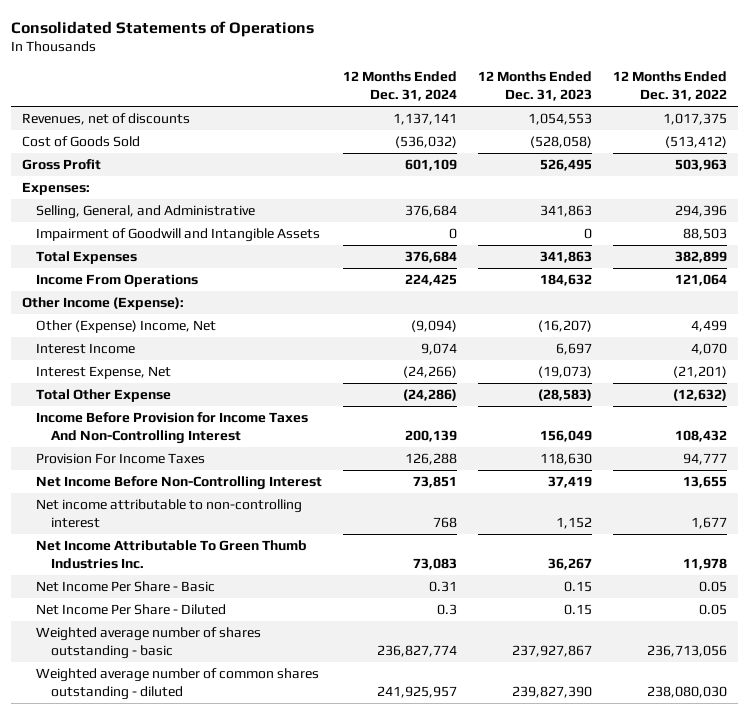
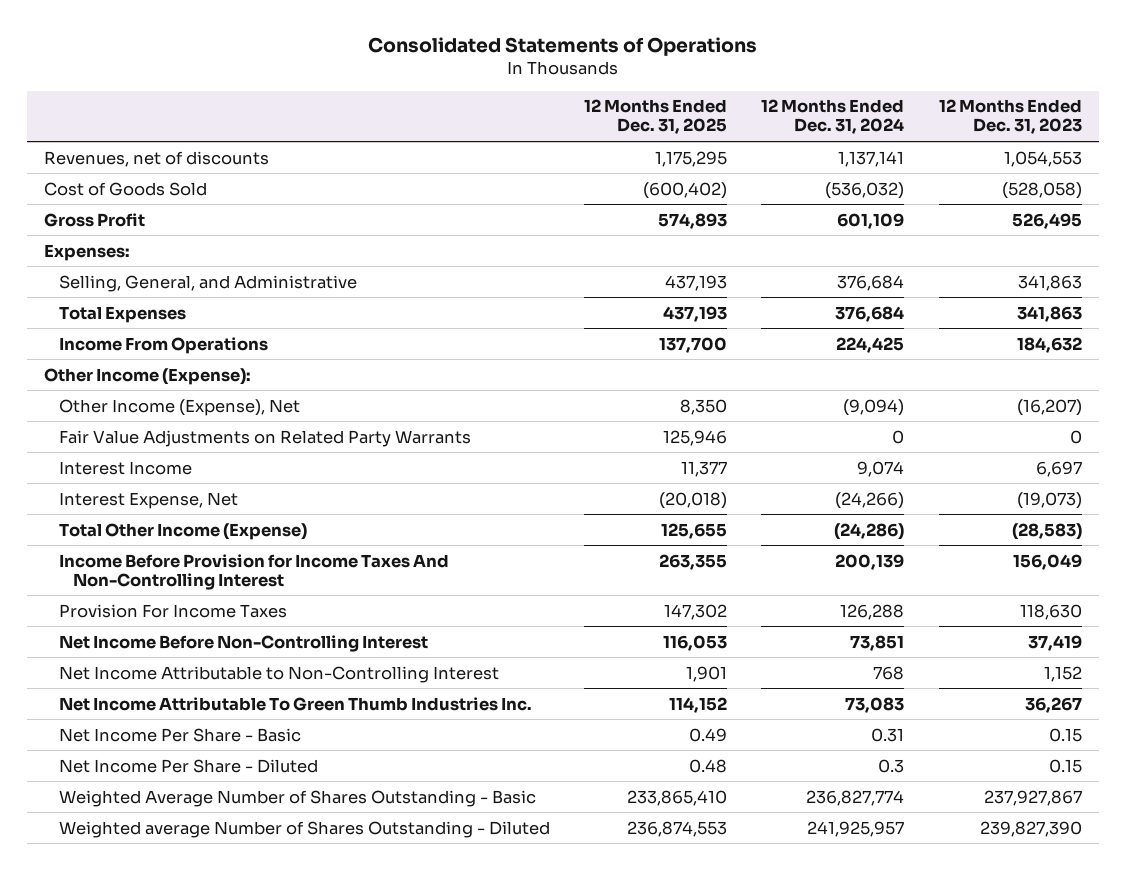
[613,71,728,102] 12 Months Ended Dec. 31, 2022 -> none
none -> [583,99,727,135] 12 Months Ended Dec. 31, 2025
[36,228,321,243] Impairment of Goodwill and Intangible Assets -> none
[36,320,217,334] Other (Expense) Income, Net -> [58,398,300,416] Other Income (Expense), Net
none -> [58,429,471,447] Fair Value Adjustments on Related Party Warrants
[36,389,172,403] Total Other Expense -> [58,522,307,540] Total Other Income (Expense)
[36,499,303,528] Net income attributable to non-controlling interest -> [58,665,499,683] Net Income Attributable to Non-Controlling Interest
[36,627,262,659] Weighted average number of shares outstanding - basic -> [58,789,536,807] Weighted Average Number of Shares Outstanding - Basic
[36,668,320,700] Weighted average number of common shares outstanding - diluted -> [58,820,550,838] Weighted average Number of Shares Outstanding - Diluted

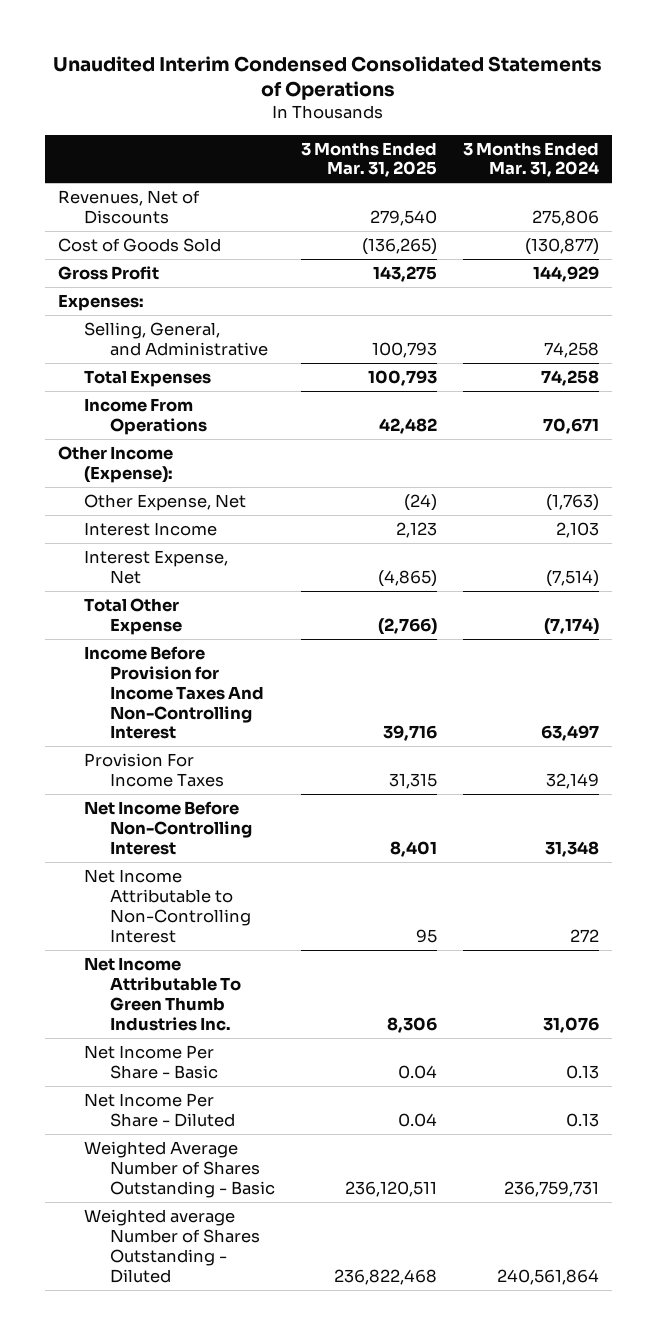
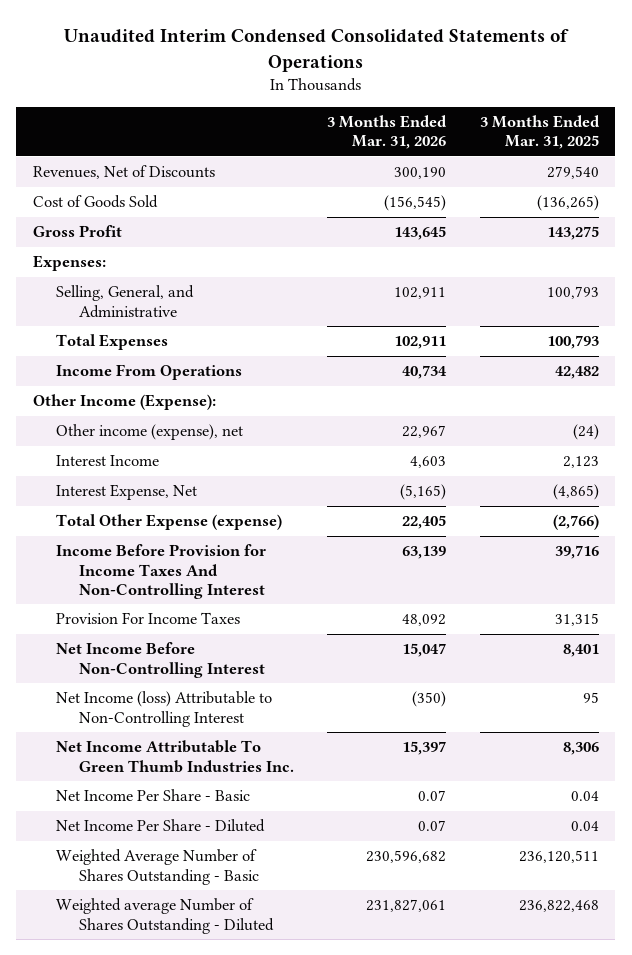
[462,141,599,178] 3 Months Ended Mar. 31, 2024 -> none
none -> [327,115,448,150] 3 Months Ended Mar. 31, 2026
[84,494,247,512] Other Expense, Net -> [56,424,244,441] Other income (expense), net
[84,598,182,635] Total Other Expense -> [56,514,283,531] Total Other Expense (expense)
[84,869,251,943] Net Income Attributable to Non-Controlling Interest -> [56,691,273,727] Net Income (loss) Attributable to Non-Controlling Interest

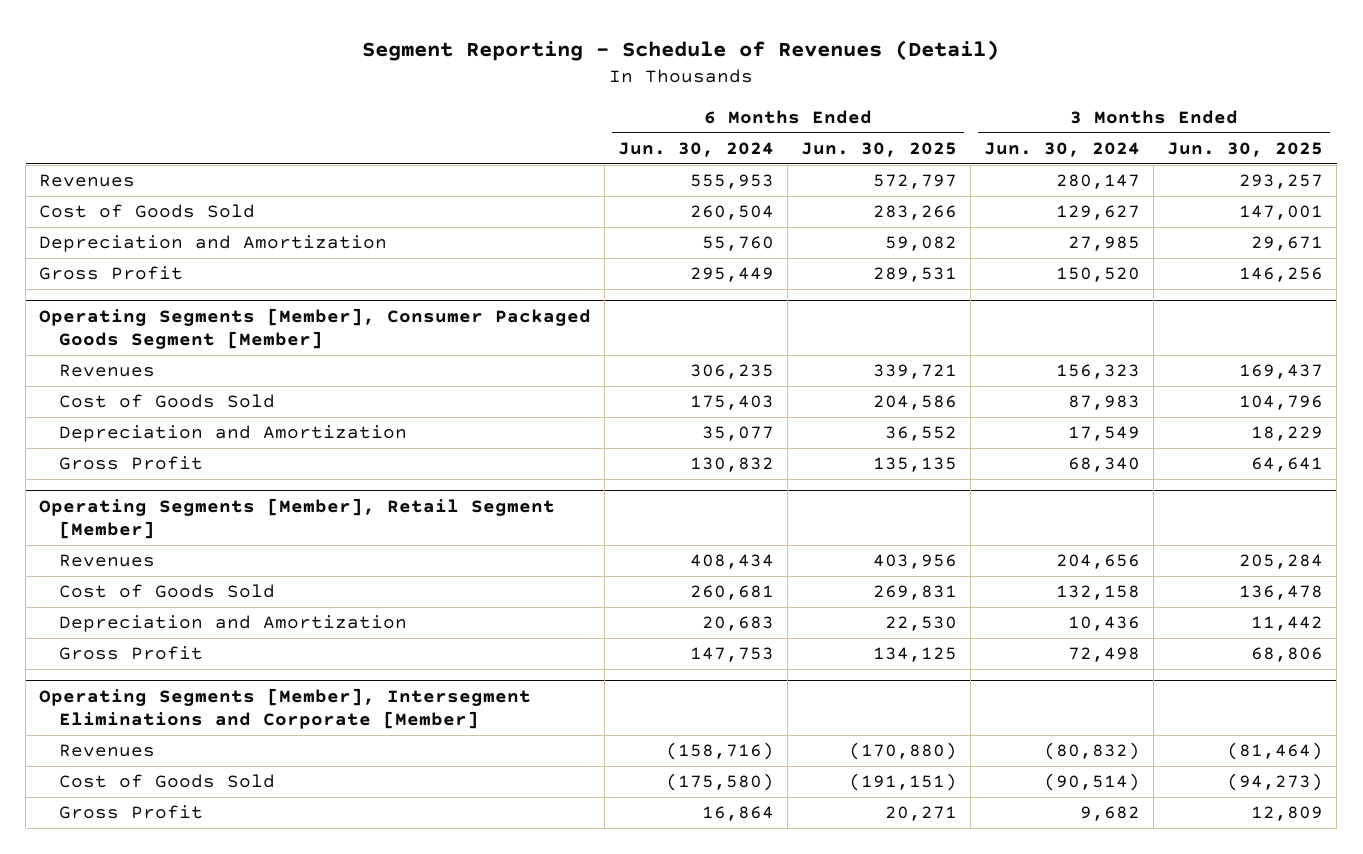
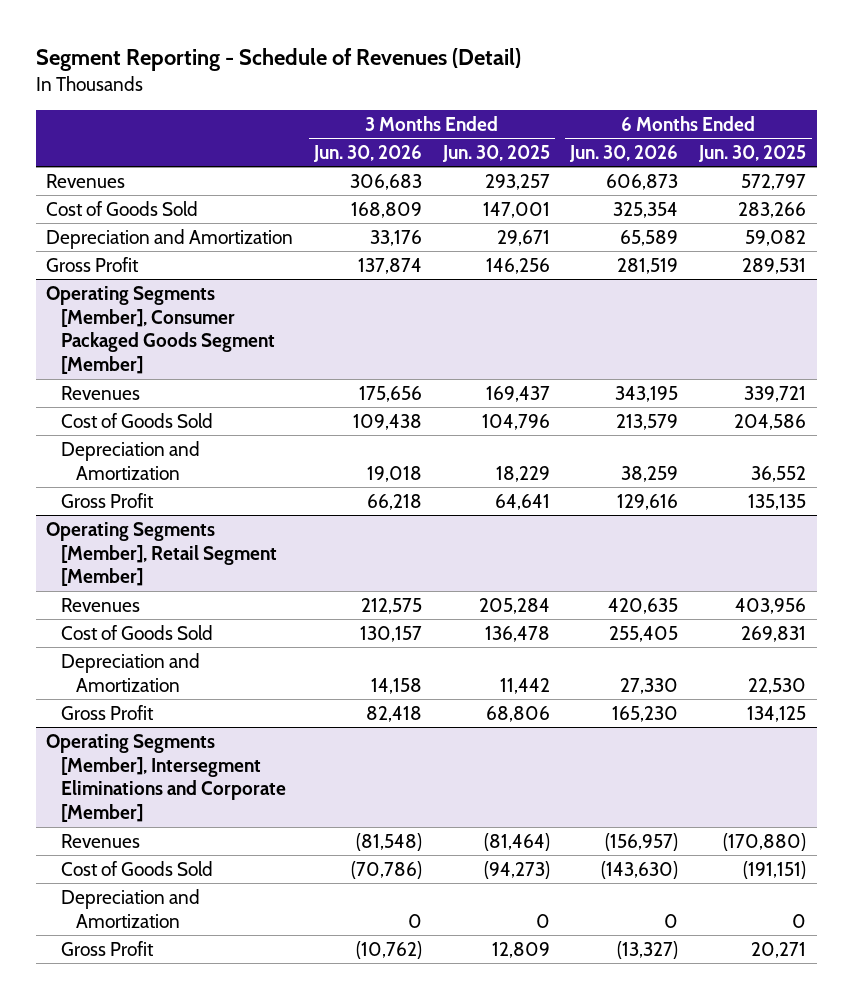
[618,141,775,157] Jun. 30, 2024 -> none
[984,141,1141,157] Jun. 30, 2024 -> none
none -> [312,144,422,162] Jun. 30, 2026
none -> [569,144,679,162] Jun. 30, 2026
none -> [61,888,201,928] Depreciation and Amortization

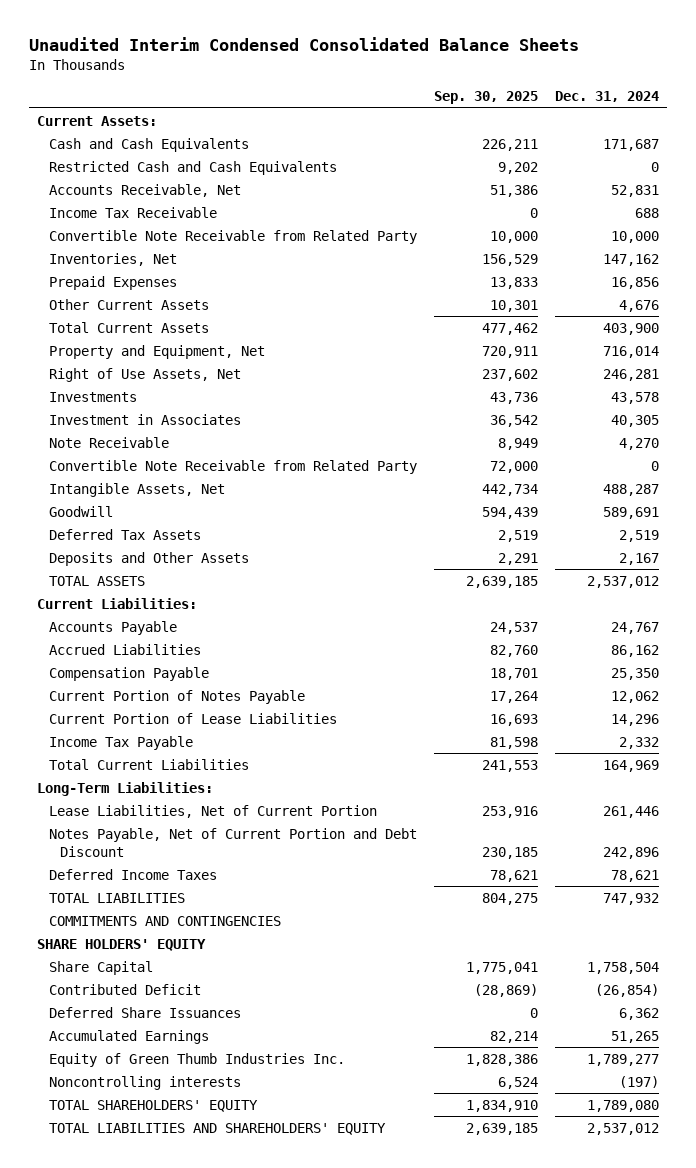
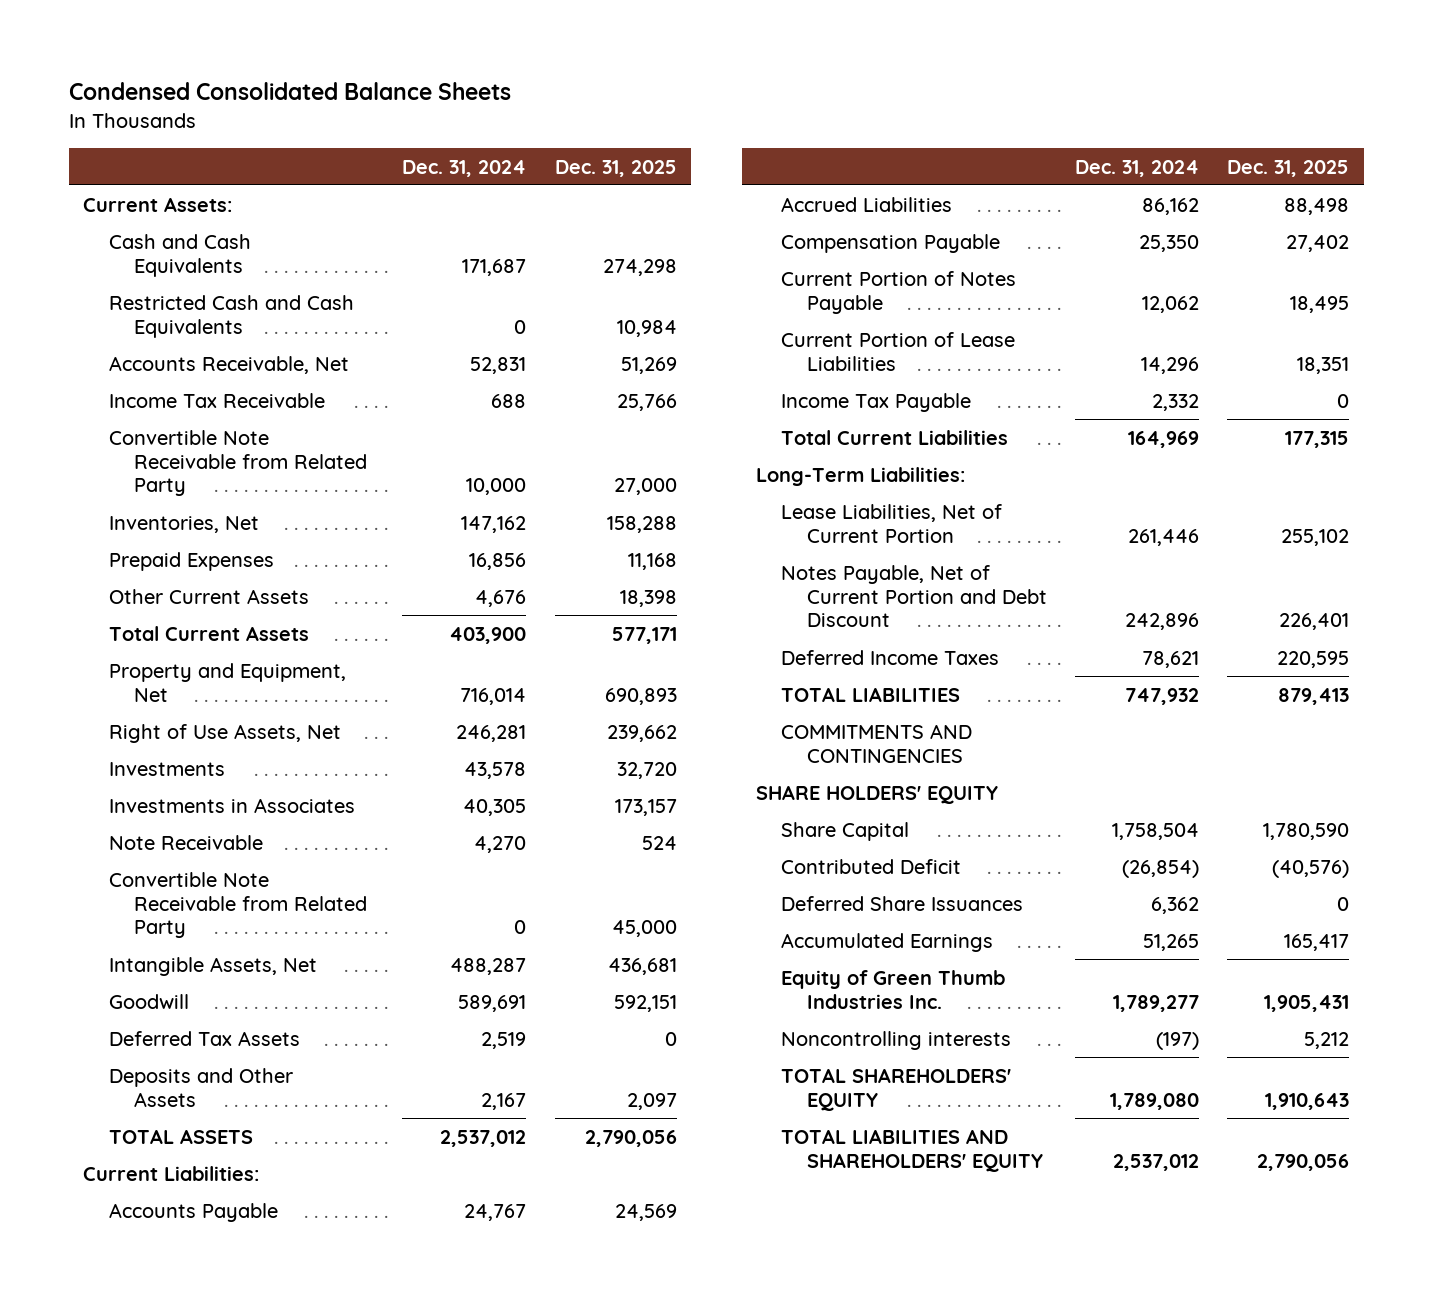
[28,36,579,51] Unaudited Interim Condensed Consolidated Balance Sheets -> [68,82,511,101] Condensed Consolidated Balance Sheets
[433,91,538,105] Sep. 30, 2025 -> none
none -> [554,159,677,177] Dec. 31, 2025
[48,413,241,425] Investment in Associates -> [108,797,355,813] Investments in Associates

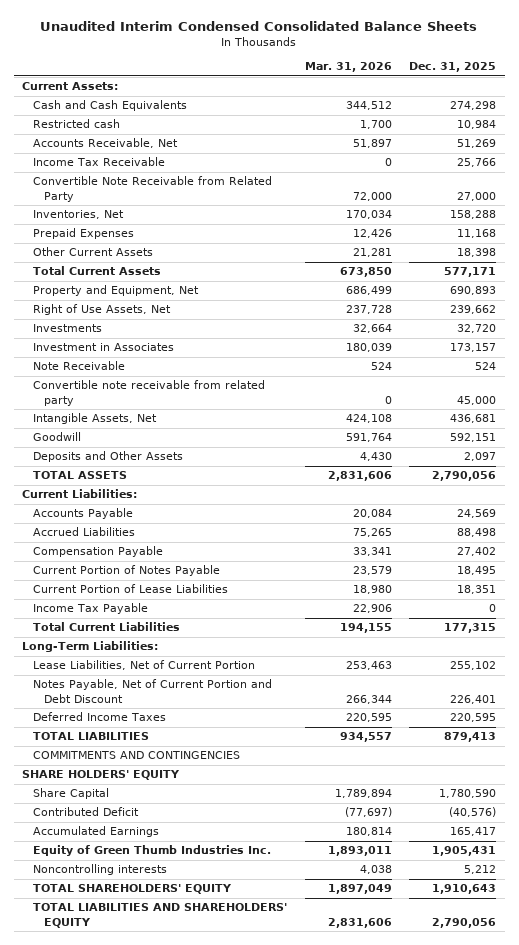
[68,82,511,101] Condensed Consolidated Balance Sheets -> [40,20,478,31] Unaudited Interim Condensed Consolidated Balance Sheets
[402,159,527,177] Dec. 31, 2024 -> none
none -> [304,62,392,73] Mar. 31, 2026
[108,294,354,338] Restricted Cash and Cash Equivalents -> [33,119,121,129] Restricted cash
[108,797,355,813] Investments in Associates -> [33,343,175,352] Investment in Associates
[108,871,368,939] Convertible Note Receivable from Related Party -> [33,380,266,406] Convertible note receivable from related party
[108,1030,300,1046] Deferred Tax Assets -> none
[781,895,1024,911] Deferred Share Issuances -> none

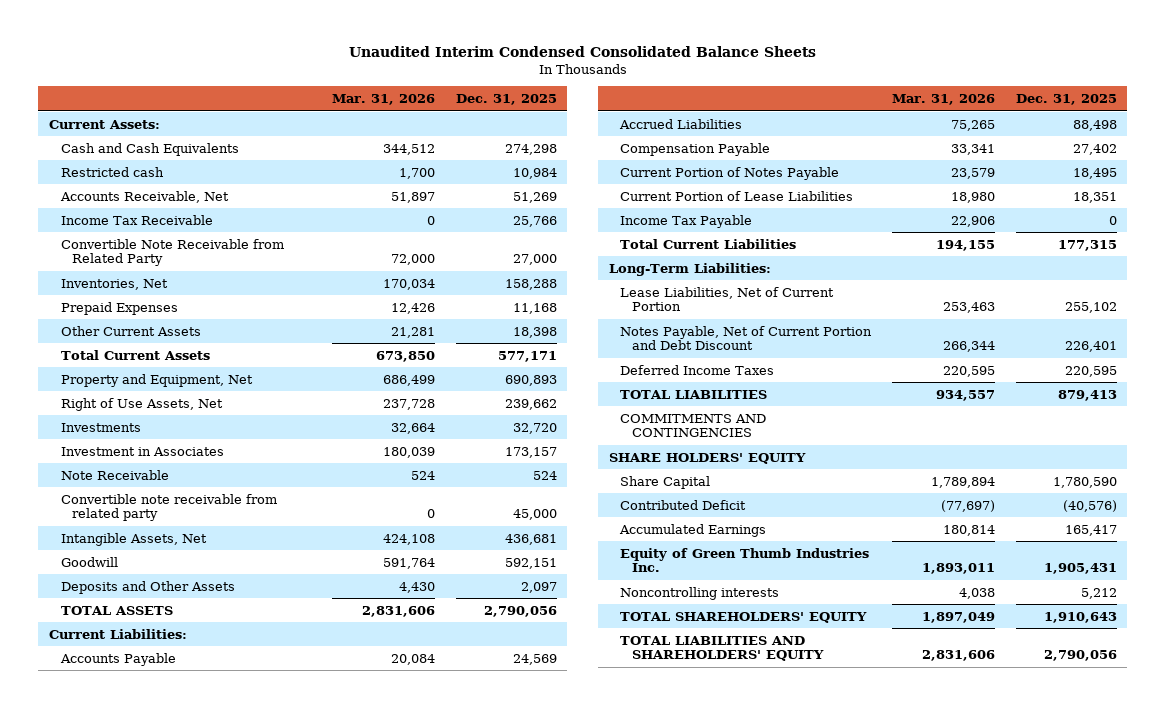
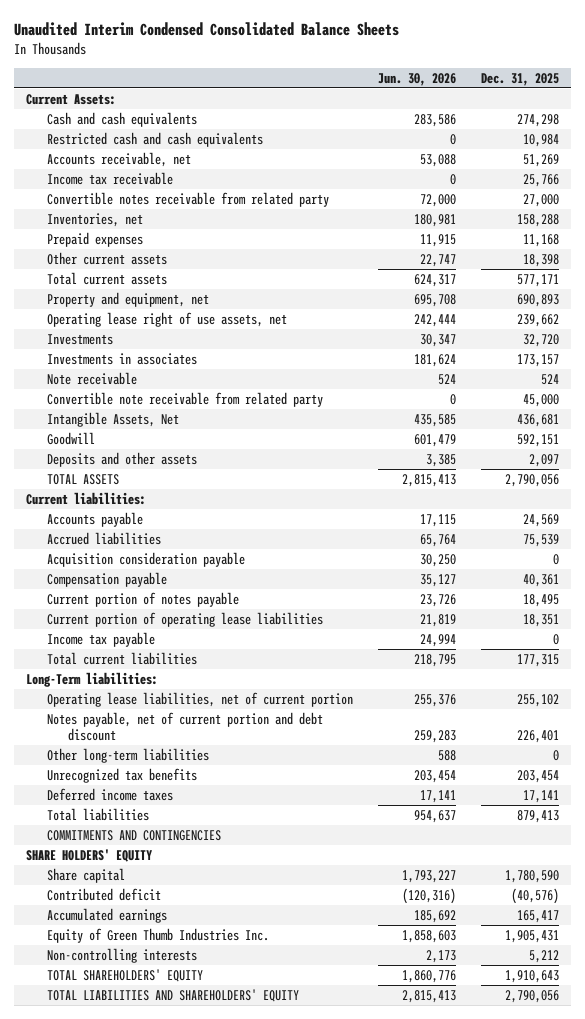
[332,94,436,106] Mar. 31, 2026 -> none
none -> [377,72,456,86] Jun. 30, 2026
[60,142,239,156] Cash and Cash Equivalents -> [47,111,198,127] Cash and cash equivalents
[60,166,164,177] Restricted cash -> [47,131,264,147] Restricted cash and cash equivalents
[59,190,229,203] Accounts Receivable, Net -> [47,151,192,167] Accounts receivable, net
[60,214,213,225] Income Tax Receivable -> [47,171,174,185] Income tax receivable
[60,238,284,267] Convertible Note Receivable from Related Party -> [47,191,330,207] Convertible notes receivable from related party
[60,278,168,290] Inventories, Net -> [47,212,144,227] Inventories, net
[60,301,178,315] Prepaid Expenses -> [47,231,144,247] Prepaid expenses
[60,325,201,336] Other Current Assets -> [47,251,168,265] Other current assets
[60,349,210,360] Total Current Assets -> [47,271,168,285] Total current assets
[60,373,253,387] Property and Equipment, Net -> [47,291,210,307] Property and equipment, net
[60,397,223,411] Right of Use Assets, Net -> [47,311,288,327] Operating lease right of use assets, net
[60,446,224,456] Investment in Associates -> [47,352,198,365] Investments in associates
[60,469,169,480] Note Receivable -> [47,371,138,385] Note receivable
[60,580,235,594] Deposits and Other Assets -> [47,451,198,467] Deposits and other assets
[48,628,187,639] Current Liabilities: -> [25,491,146,505] Current liabilities:
[59,652,176,666] Accounts Payable -> [47,511,144,527] Accounts payable
[619,118,743,129] Accrued Liabilities -> [47,531,162,545] Accrued liabilities
[1073,119,1118,131] 88,498 -> [522,533,559,547] 75,539
none -> [47,551,246,567] Acquisition consideration payable
[620,142,771,156] Compensation Payable -> [47,571,168,587] Compensation payable
[1073,143,1118,155] 27,402 -> [522,573,559,587] 40,361
[620,166,840,180] Current Portion of Notes Payable -> [47,591,240,607] Current portion of notes payable
[620,190,854,201] Current Portion of Lease Liabilities -> [47,611,324,627] Current portion of operating lease liabilities
[620,214,753,228] Income Tax Payable -> [47,631,156,647] Income tax payable
[620,238,797,249] Total Current Liabilities -> [47,651,198,665] Total current liabilities
[608,262,771,276] Long-Term Liabilities: -> [25,671,158,687] Long-Term liabilities:
[620,286,835,312] Lease Liabilities, Net of Current Portion -> [47,691,354,707] Operating lease liabilities, net of current portion
[620,325,873,351] Notes Payable, Net of Current Portion and Debt Discount -> [47,711,324,742] Notes payable, net of current portion and debt discount
none -> [47,747,210,763] Other long-term liabilities
none -> [47,767,198,783] Unrecognized tax benefits
[620,364,775,375] Deferred Income Taxes -> [47,787,174,801] Deferred income taxes
[1065,365,1118,377] 220,595 -> [522,789,559,803] 17,141
[620,389,768,399] TOTAL LIABILITIES -> [47,807,150,821] Total liabilities
[620,475,711,489] Share Capital -> [47,867,126,883] Share capital
[620,499,747,510] Contributed Deficit -> [47,887,162,901] Contributed deficit
[619,523,767,537] Accumulated Earnings -> [47,907,168,923] Accumulated earnings
[620,586,780,600] Noncontrolling interests -> [47,947,198,963] Non-controlling interests

